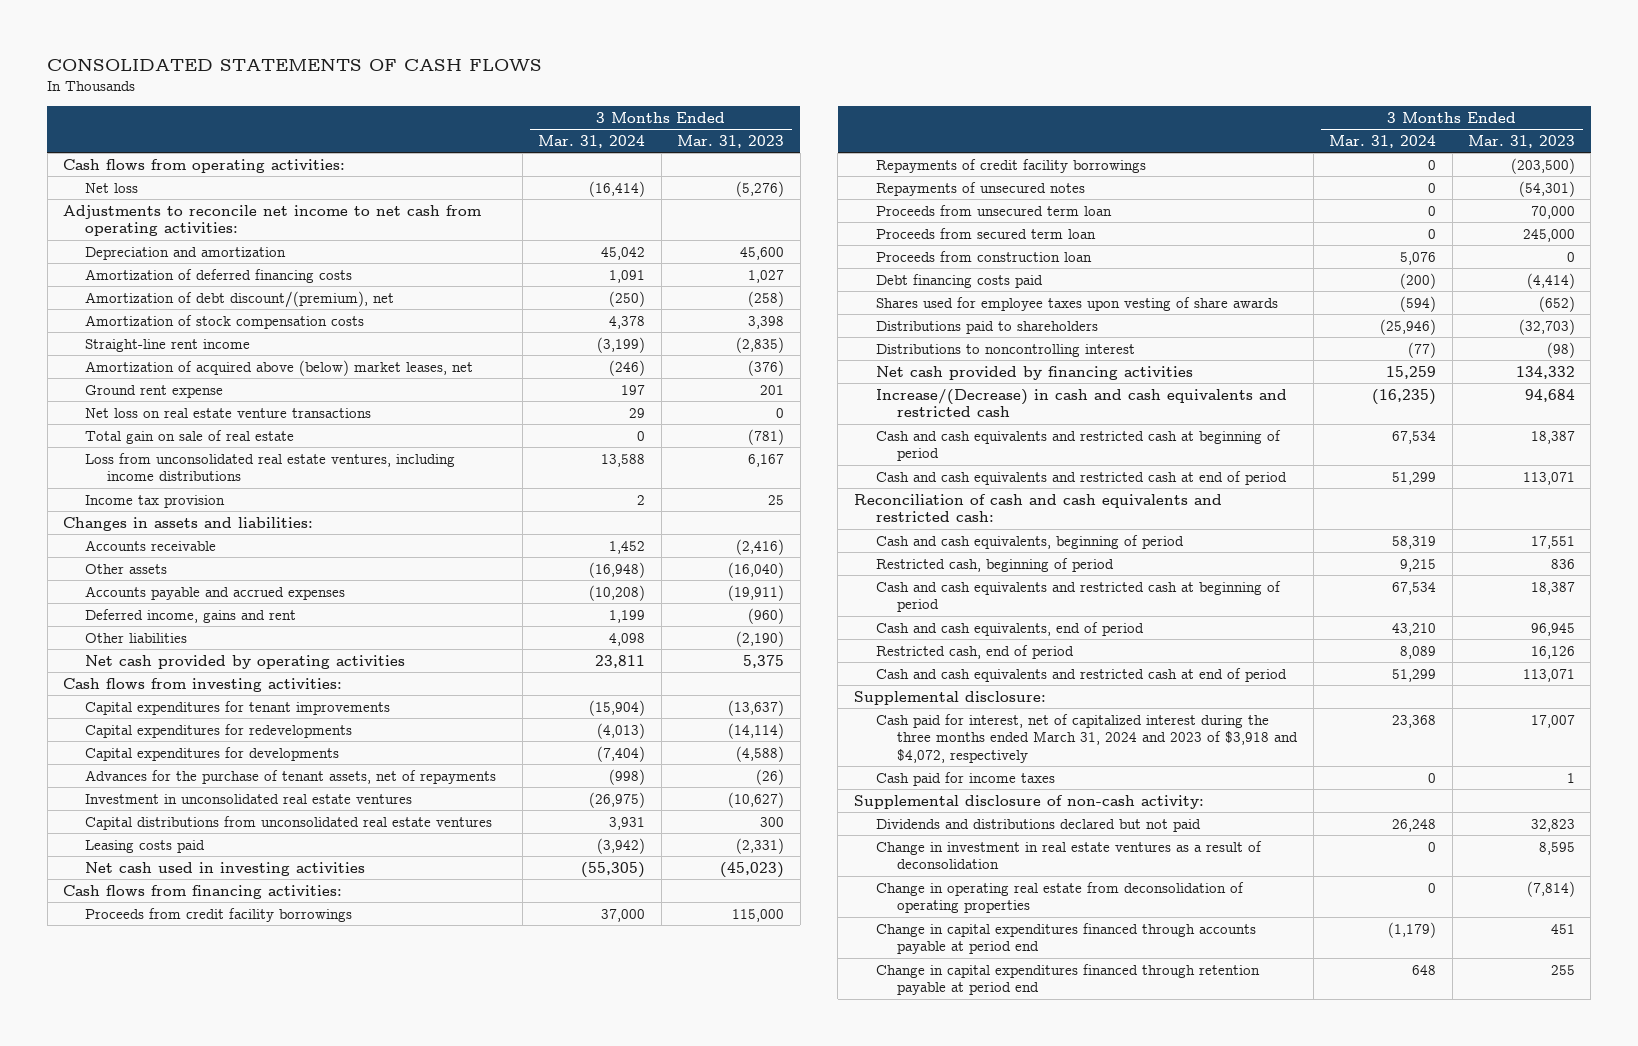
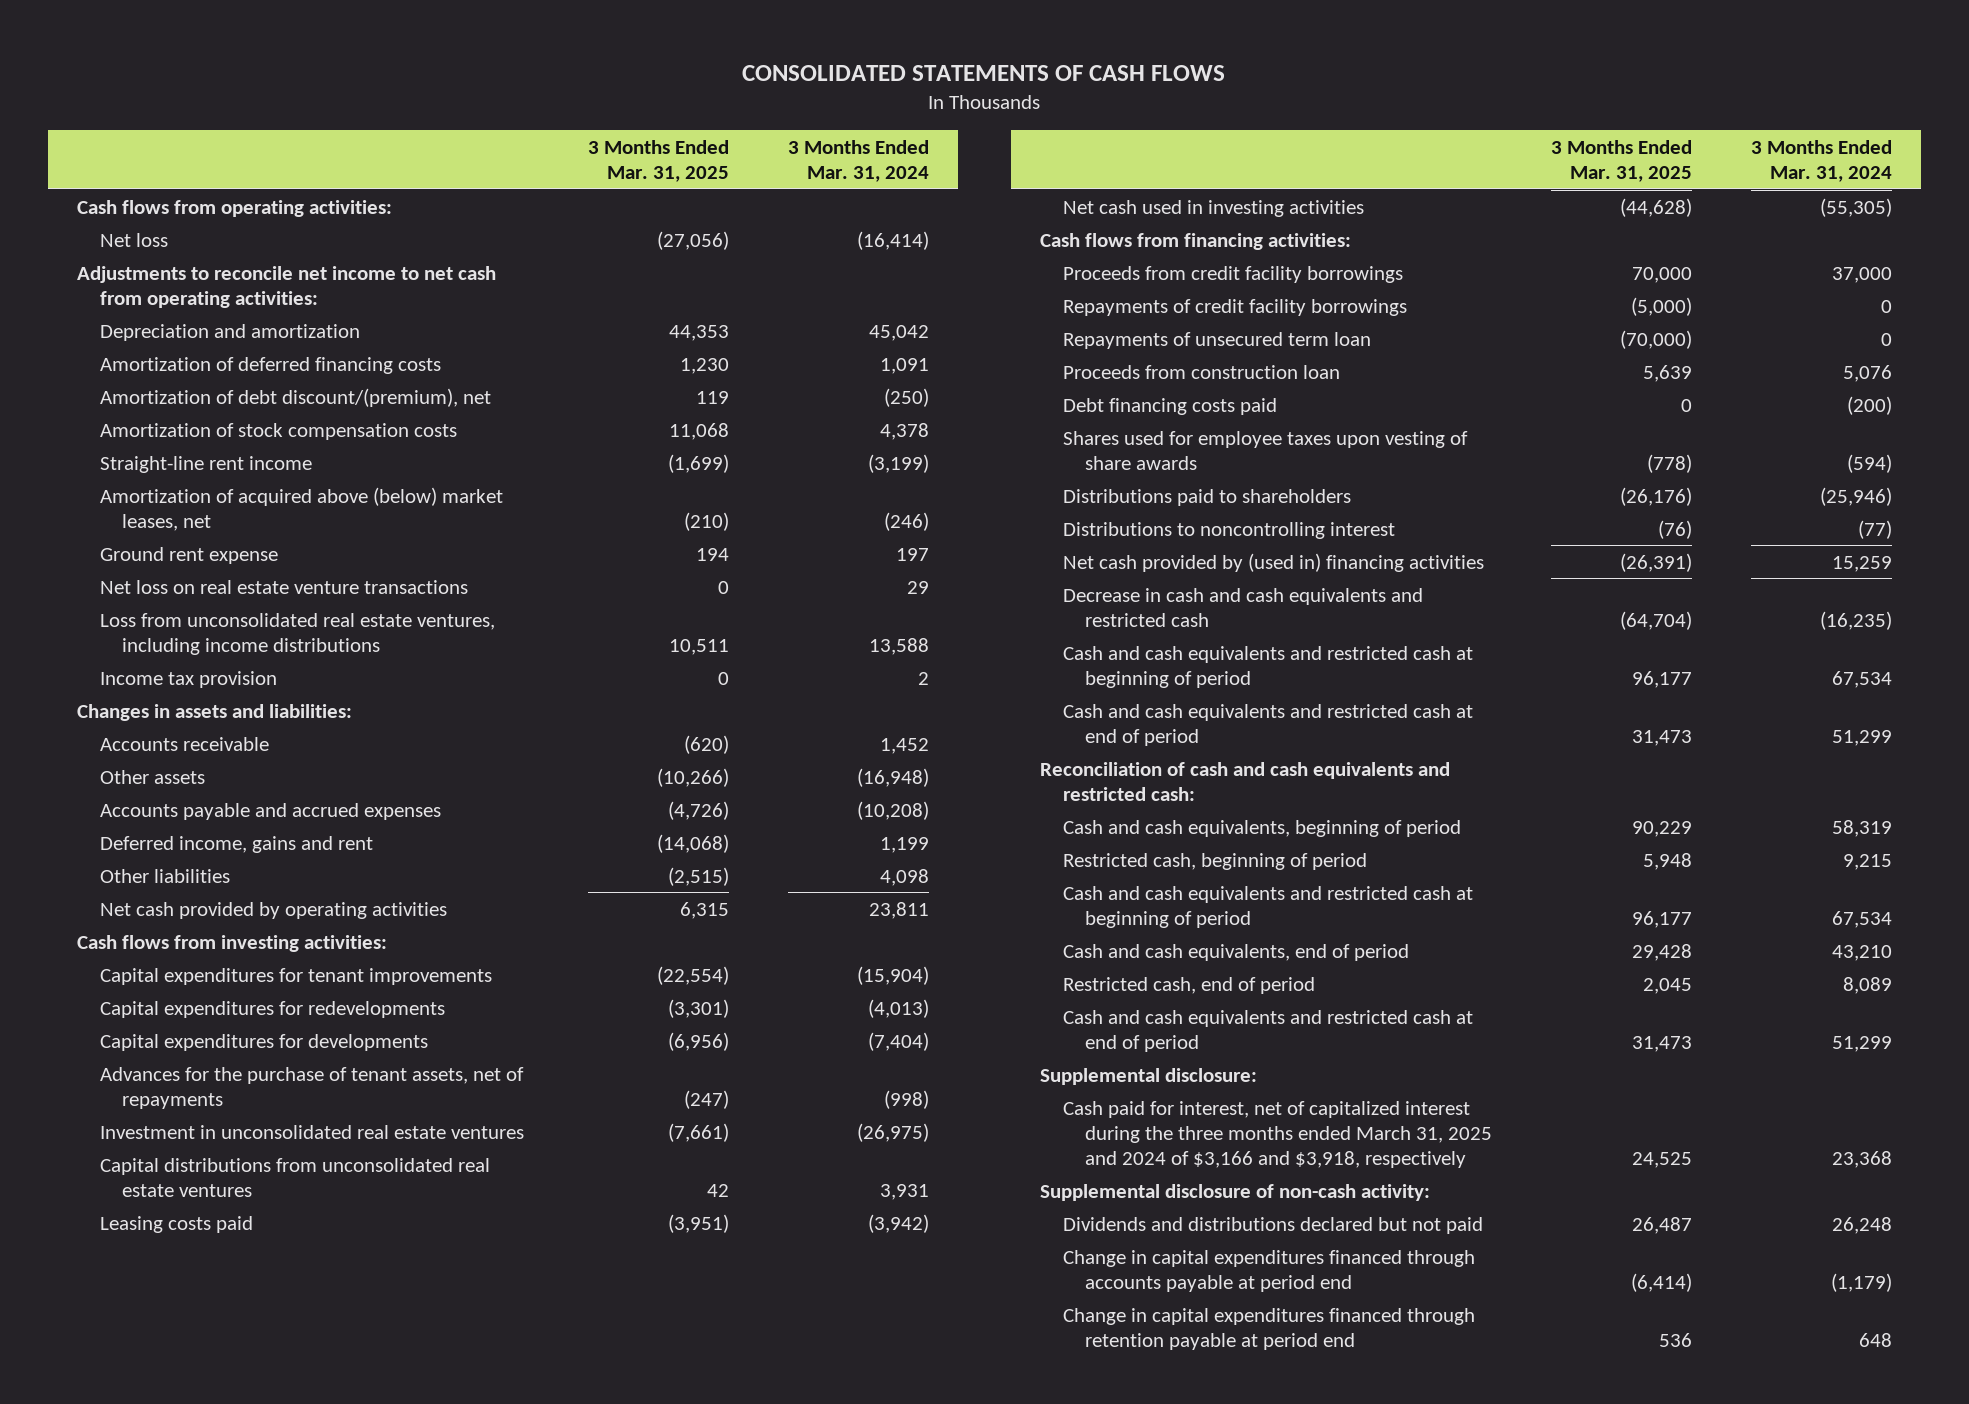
[677,135,785,149] Mar. 31, 2023 -> none
none -> [587,140,729,183] 3 Months Ended Mar. 31, 2025
[84,429,294,444] Total gain on sale of real estate -> none
[875,204,1112,216] Proceeds from unsecured term loan -> none
[875,227,1096,239] Proceeds from secured term loan -> none
[875,181,1085,196] Repayments of unsecured notes -> [1062,331,1371,349] Repayments of unsecured term loan
[875,365,1193,380] Net cash provided by financing activities -> [1062,552,1484,572] Net cash provided by (used in) financing activities
[875,388,1287,418] Increase/(Decrease) in cash and cash equivalents and restricted cash -> [1062,587,1423,627] Decrease in cash and cash equivalents and restricted cash
[875,771,1055,786] Cash paid for income taxes -> none
[875,713,1299,763] Cash paid for interest, net of capitalized interest during the three months ended March 31, 2024 and 2023 of $3,918 and $4,072, respectively -> [1062,1100,1492,1168] Cash paid for interest, net of capitalized interest during the three months ended March 31, 2025 and 2024 of $3,166 and $3,918, respectively
[875,840,1262,870] Change in investment in real estate ventures as a result of deconsolidation -> none
[875,881,1244,914] Change in operating real estate from deconsolidation of operating properties -> none

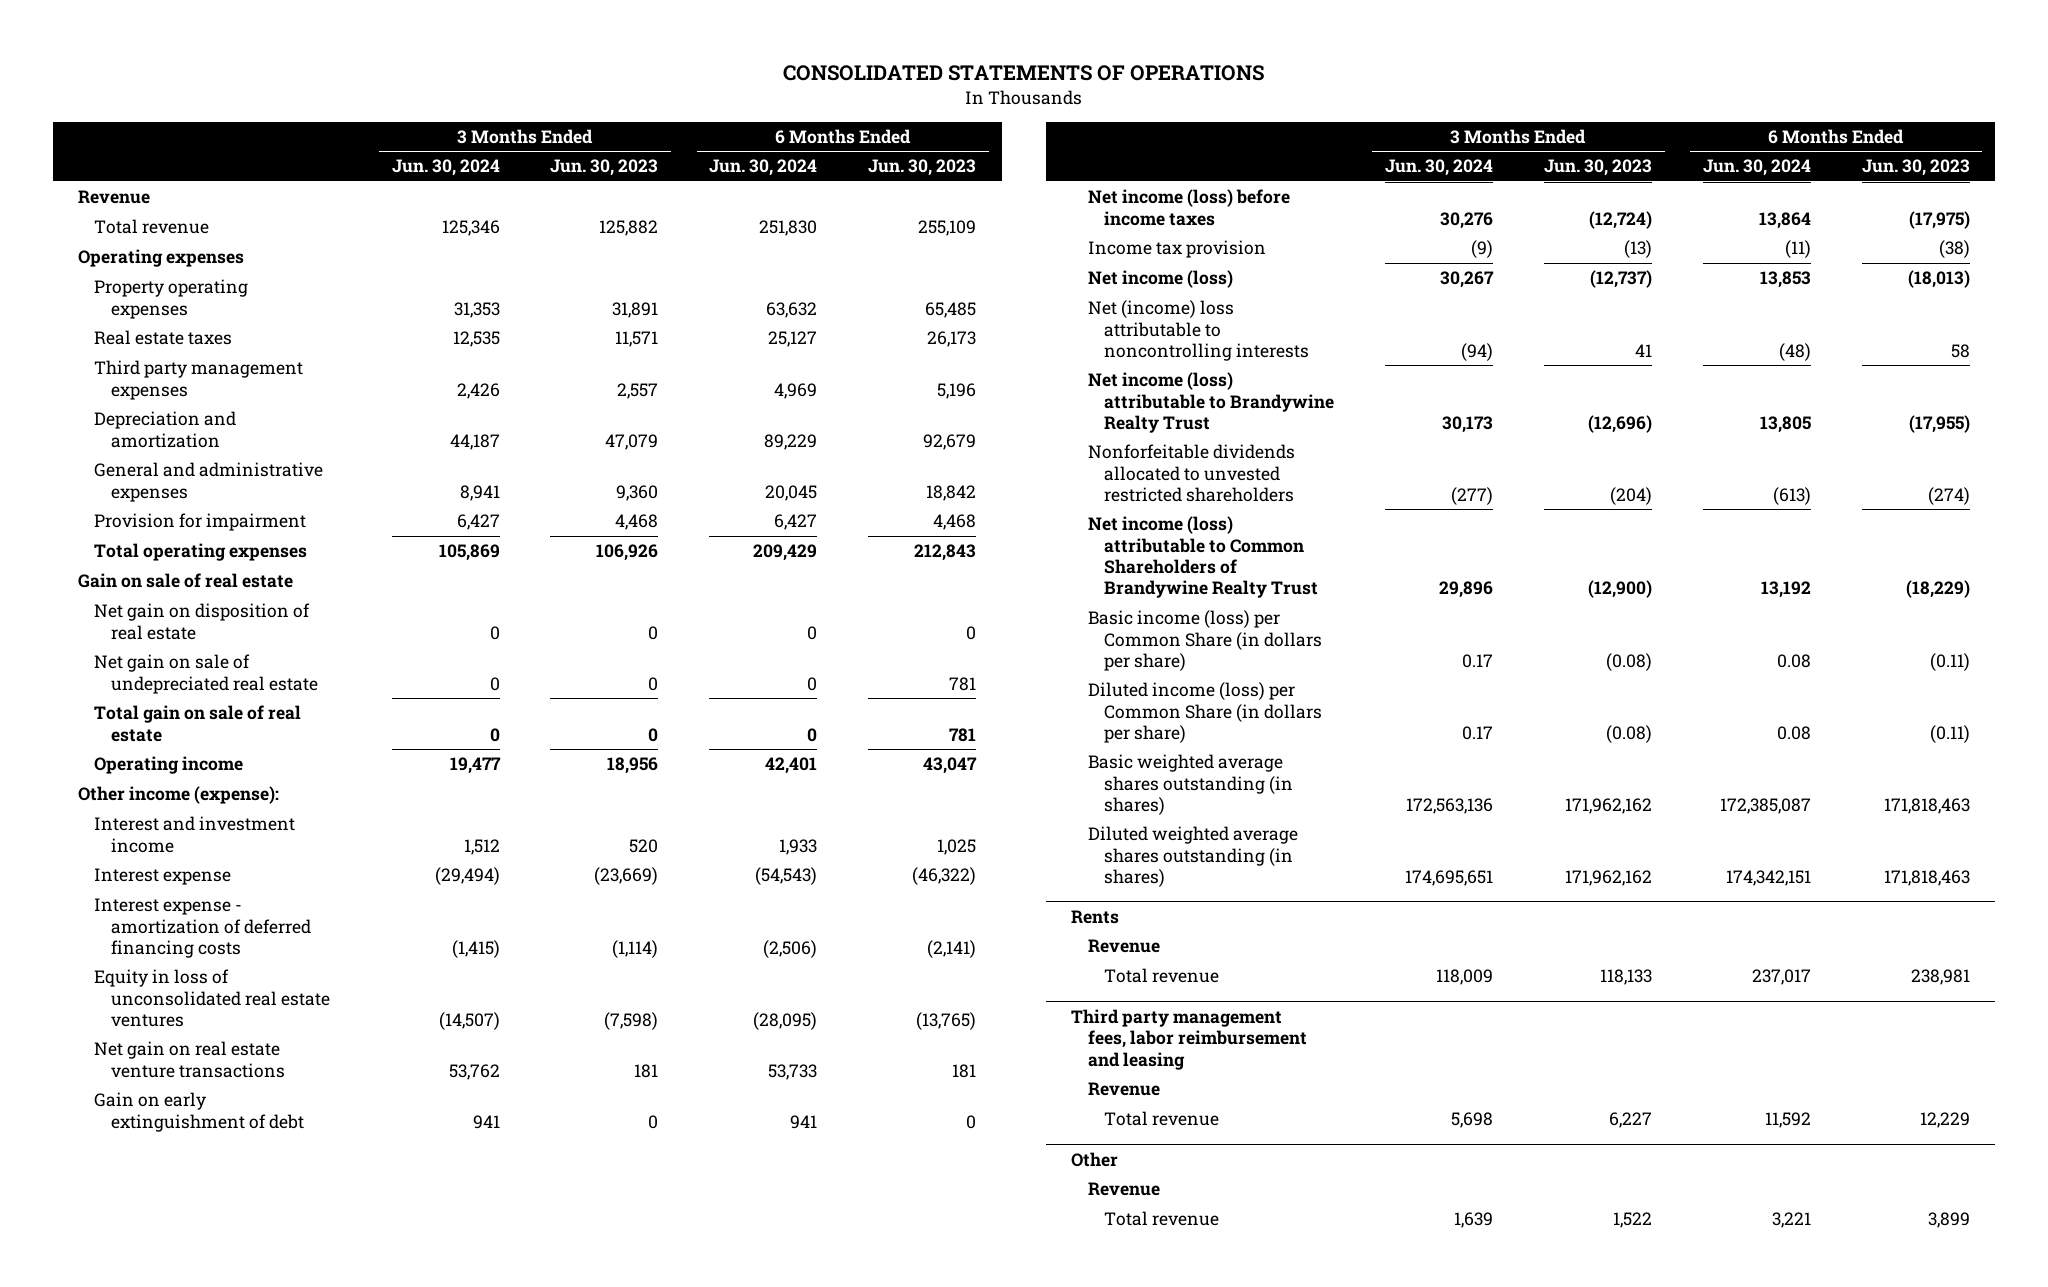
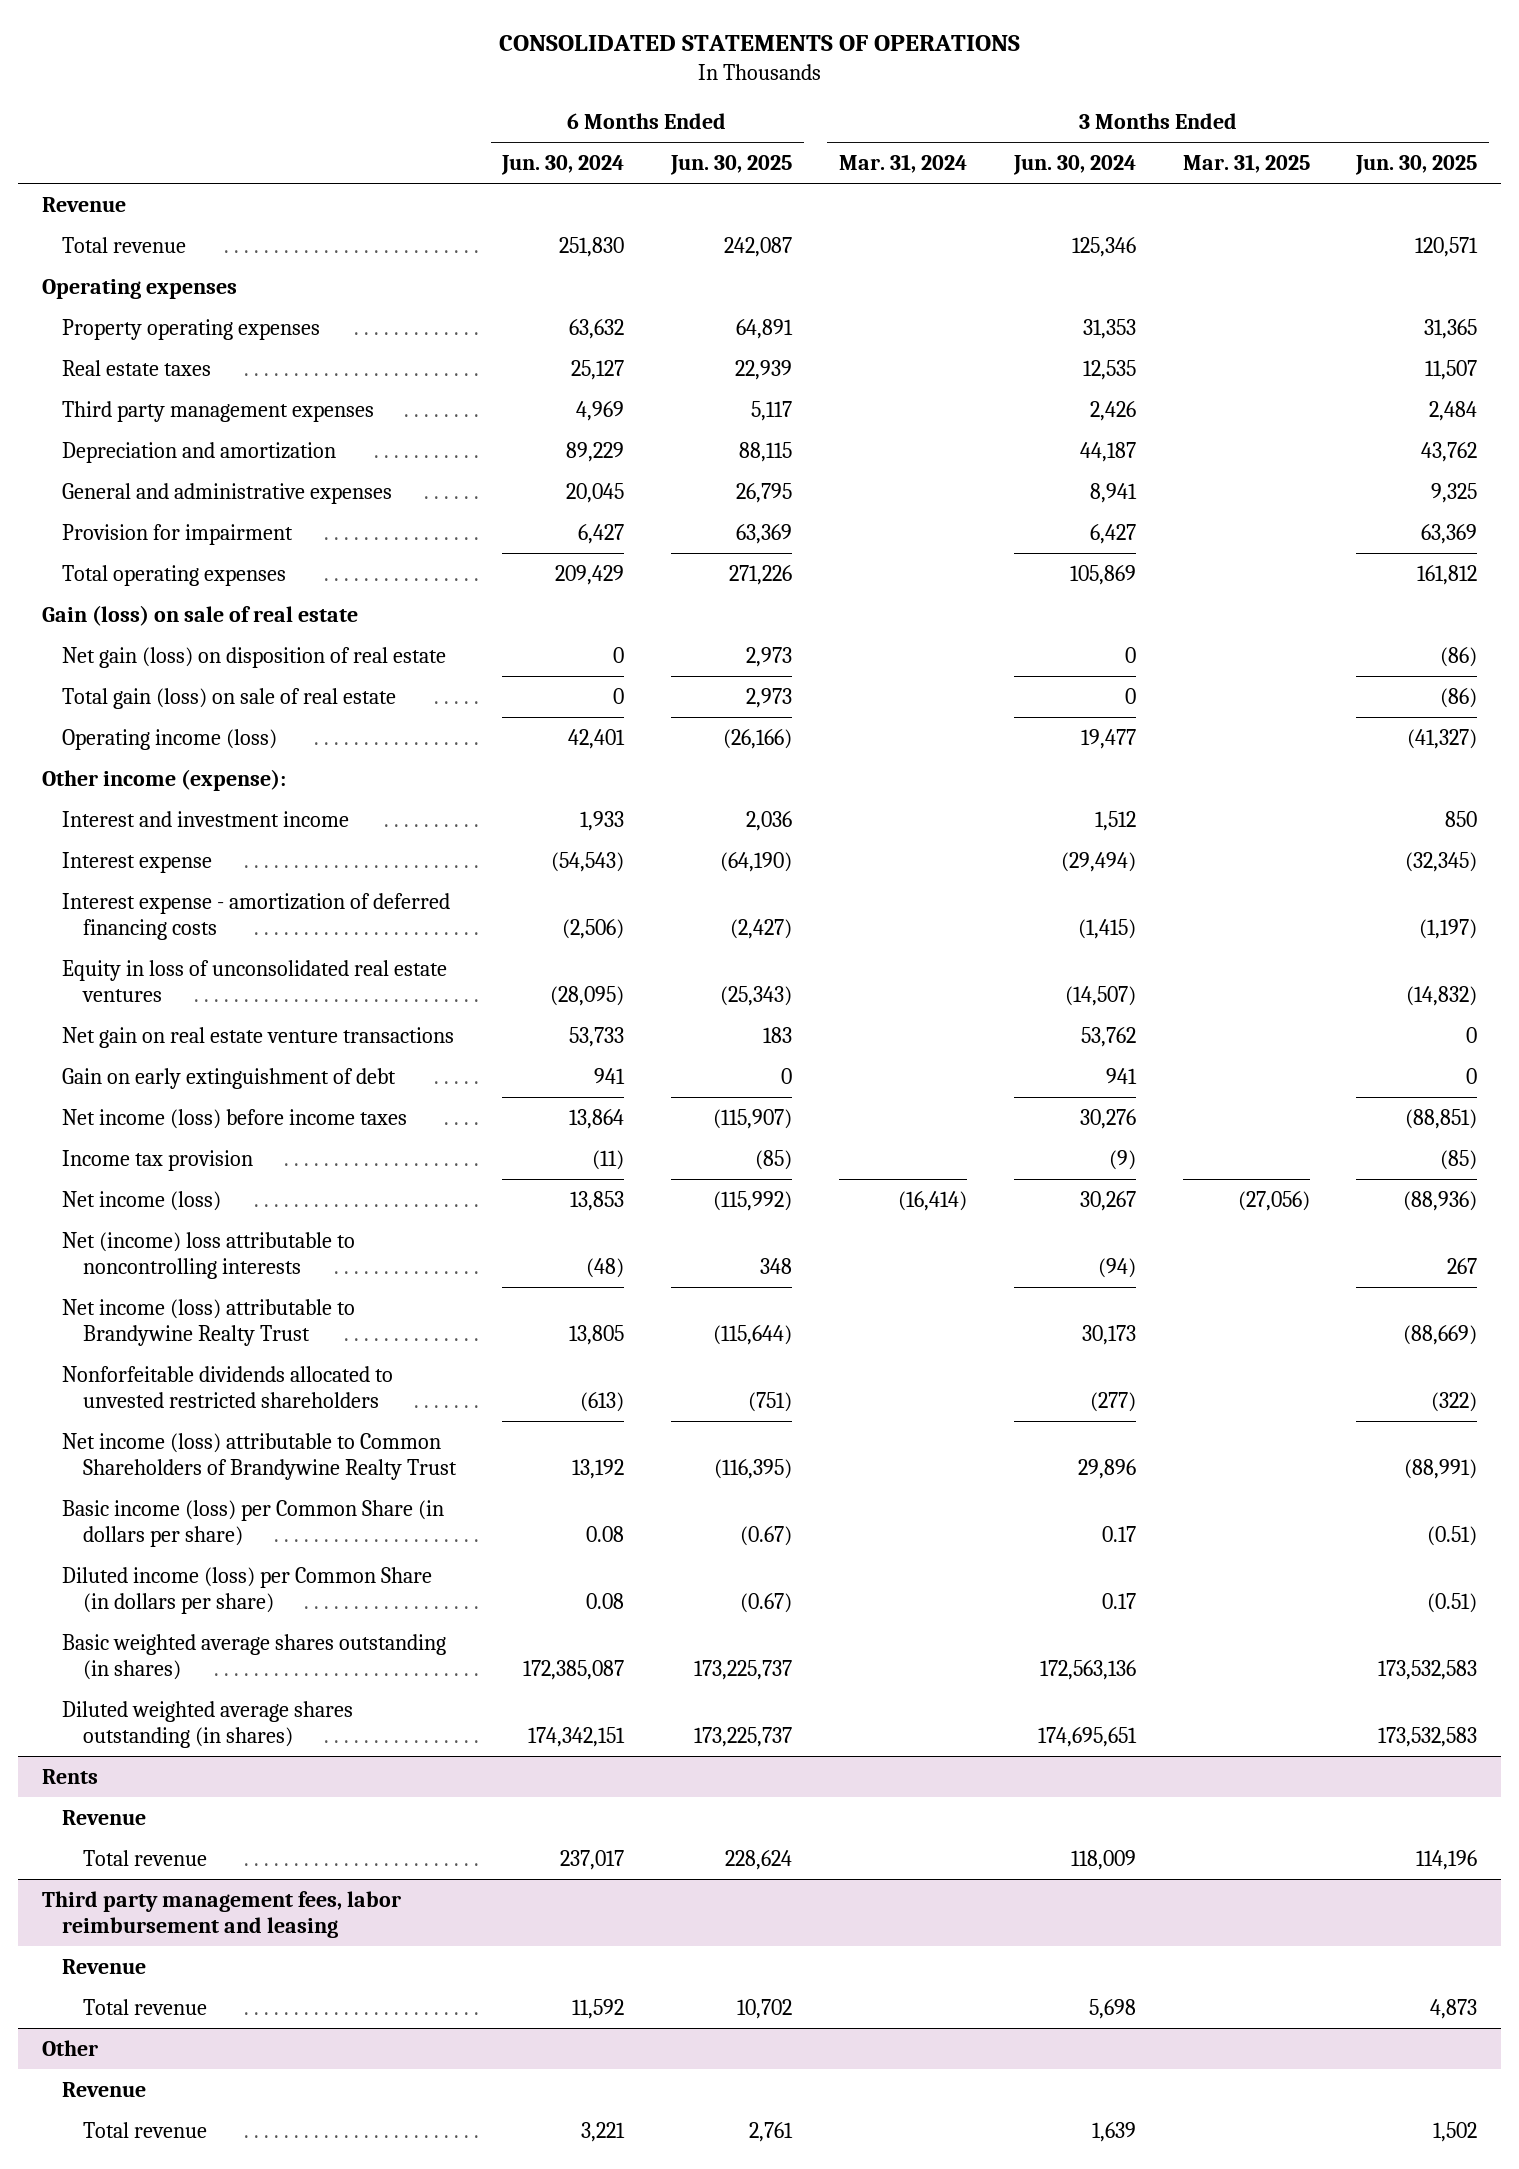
[550,159,659,177] Jun. 30, 2023 -> none
[868,159,977,177] Jun. 30, 2023 -> none
none -> [670,154,793,175] Jun. 30, 2025
none -> [839,153,968,173] Mar. 31, 2024
none -> [1182,153,1310,173] Mar. 31, 2025
none -> [1355,154,1478,175] Jun. 30, 2025
[94,654,318,694] Net gain on sale of undepreciated real estate -> none
[77,573,293,589] Gain on sale of real estate -> [41,604,358,626] Gain (loss) on sale of real estate
[94,603,311,640] Net gain on disposition of real estate -> [62,646,447,668] Net gain (loss) on disposition of real estate
[94,705,302,742] Total gain on sale of real estate -> [62,687,397,709] Total gain (loss) on sale of real estate
[94,756,244,775] Operating income -> [62,728,278,750] Operating income (loss)

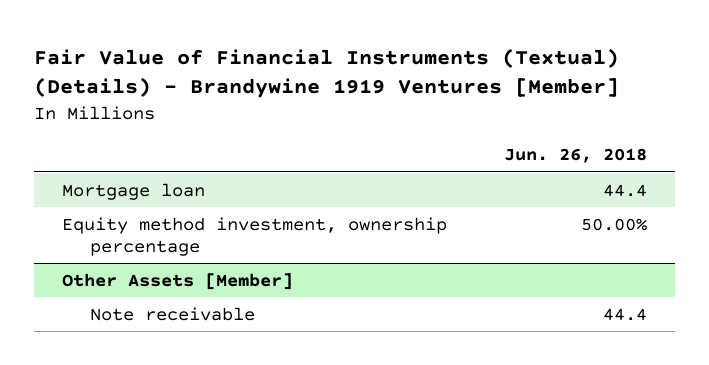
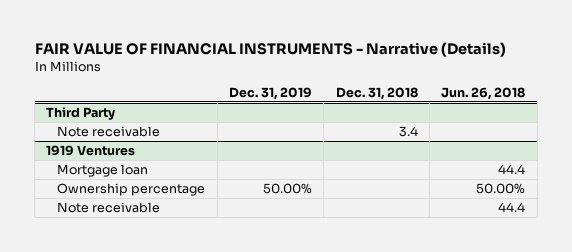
[34,47,620,99] Fair Value of Financial Instruments (Textual) (Details) - Brandywine 1919 Ventures [Member] -> [34,41,506,57] FAIR VALUE OF FINANCIAL INSTRUMENTS - Narrative (Details)
none -> [228,87,312,101] Dec. 31, 2019
none -> [335,87,418,101] Dec. 31, 2018
none -> [46,106,116,120] Third Party
none -> [57,125,161,137] Note receivable
none -> [46,144,136,156] 1919 Ventures
[62,272,294,290] Other Assets [Member] -> none
[62,216,448,256] Equity method investment, ownership percentage -> [57,182,206,196] Ownership percentage

